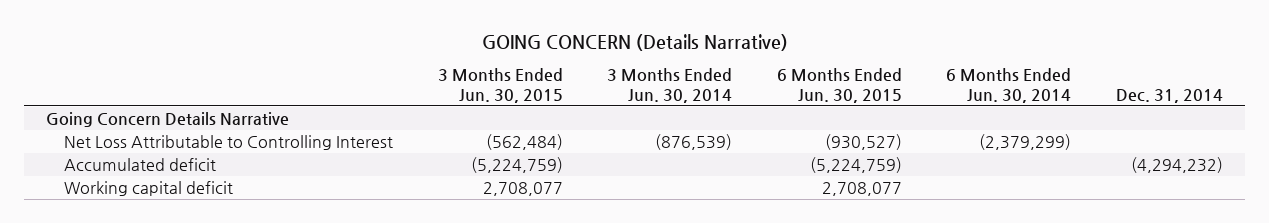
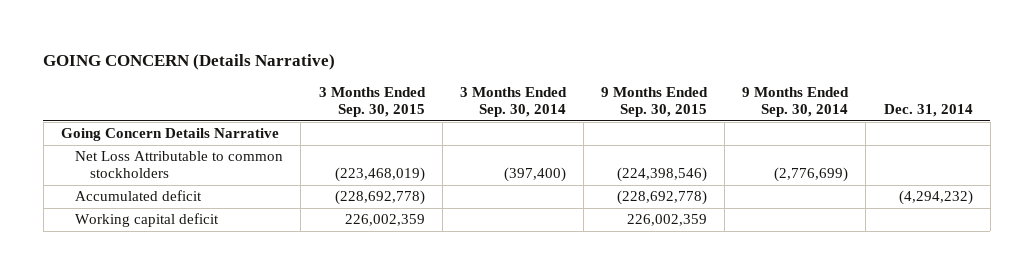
[437,67,563,103] 3 Months Ended Jun. 30, 2015 -> none
[607,67,733,103] 3 Months Ended Jun. 30, 2014 -> none
[776,67,902,103] 6 Months Ended Jun. 30, 2015 -> none
[946,67,1072,103] 6 Months Ended Jun. 30, 2014 -> none
none -> [318,87,426,118] 3 Months Ended Sep. 30, 2015
none -> [459,87,567,118] 3 Months Ended Sep. 30, 2014
none -> [601,87,709,118] 9 Months Ended Sep. 30, 2015
none -> [742,87,850,118] 9 Months Ended Sep. 30, 2014
[64,135,394,151] Net Loss Attributable to Controlling Interest -> [75,151,284,179] Net Loss Attributable to common stockholders

